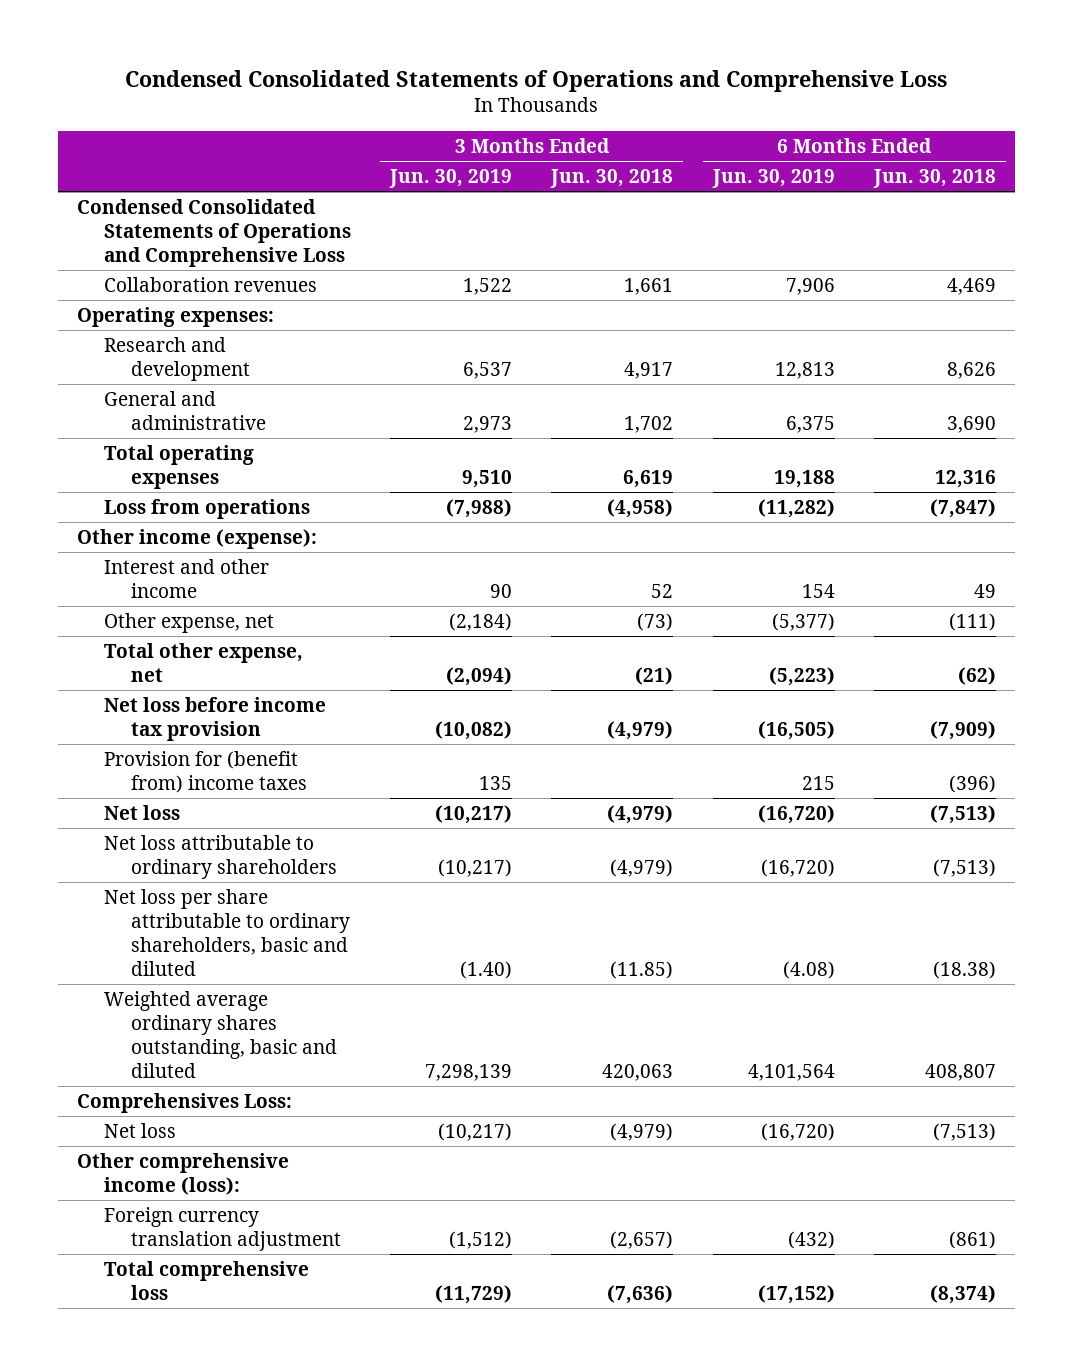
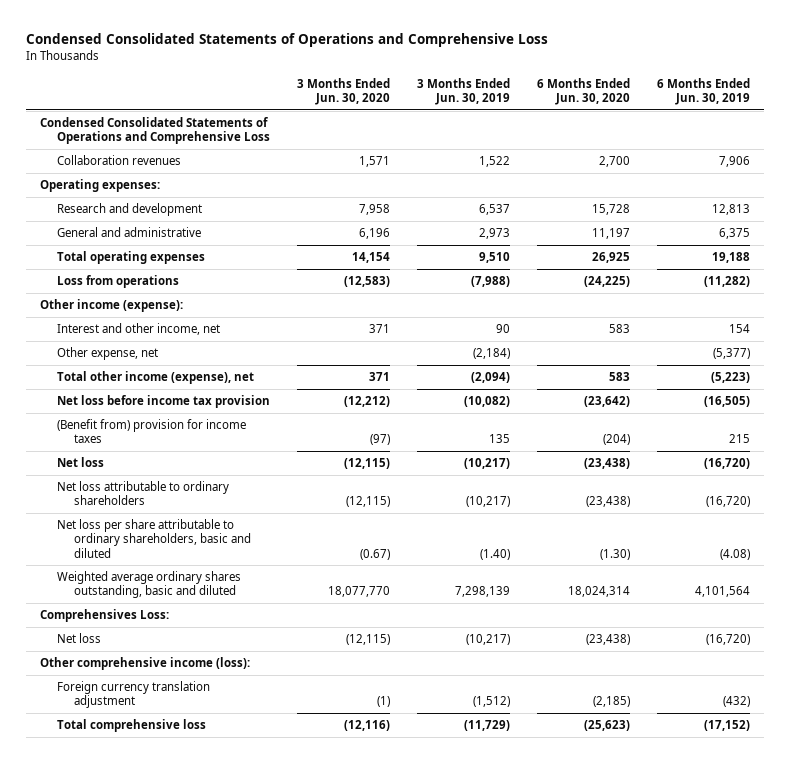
[550,168,674,188] Jun. 30, 2018 -> none
[872,168,996,188] Jun. 30, 2018 -> none
none -> [296,77,390,105] 3 Months Ended Jun. 30, 2020
none -> [537,77,631,105] 6 Months Ended Jun. 30, 2020
[103,558,269,598] Interest and other income -> [56,323,220,336] Interest and other income, net
[103,642,303,682] Total other expense, net -> [56,371,254,385] Total other income (expense), net
[103,750,307,793] Provision for (benefit from) income taxes -> [56,419,246,444] (Benefit from) provision for income taxes

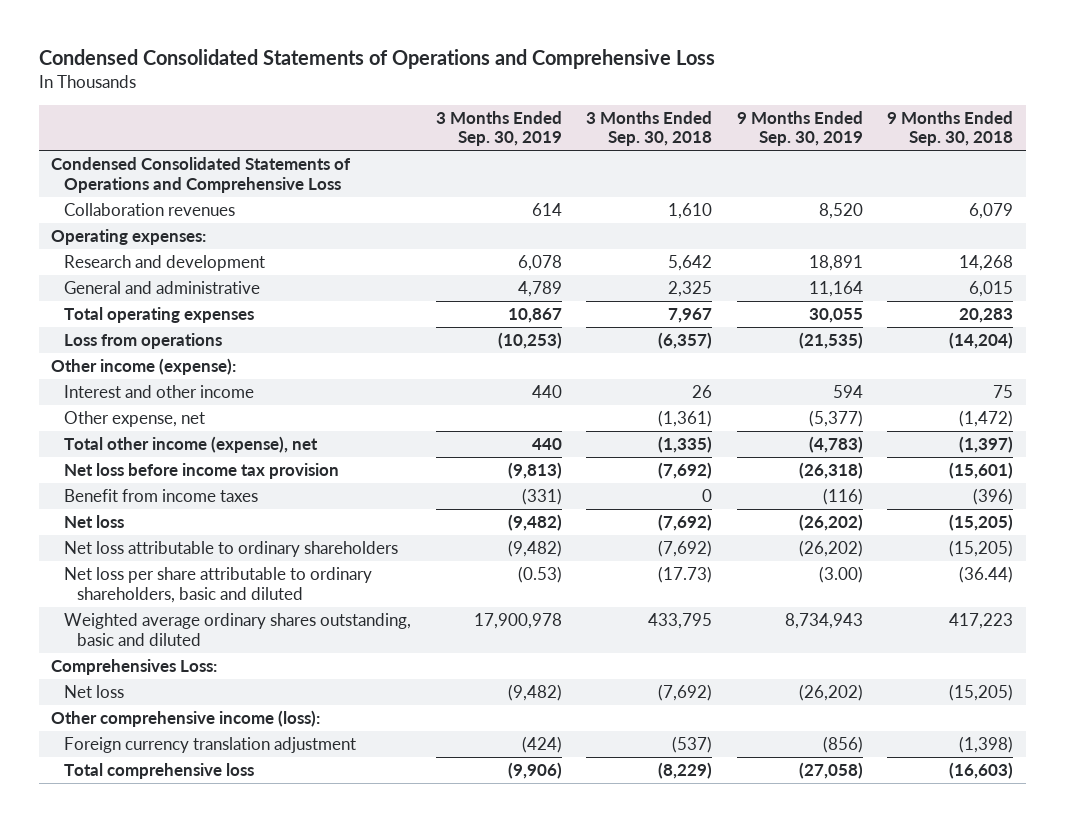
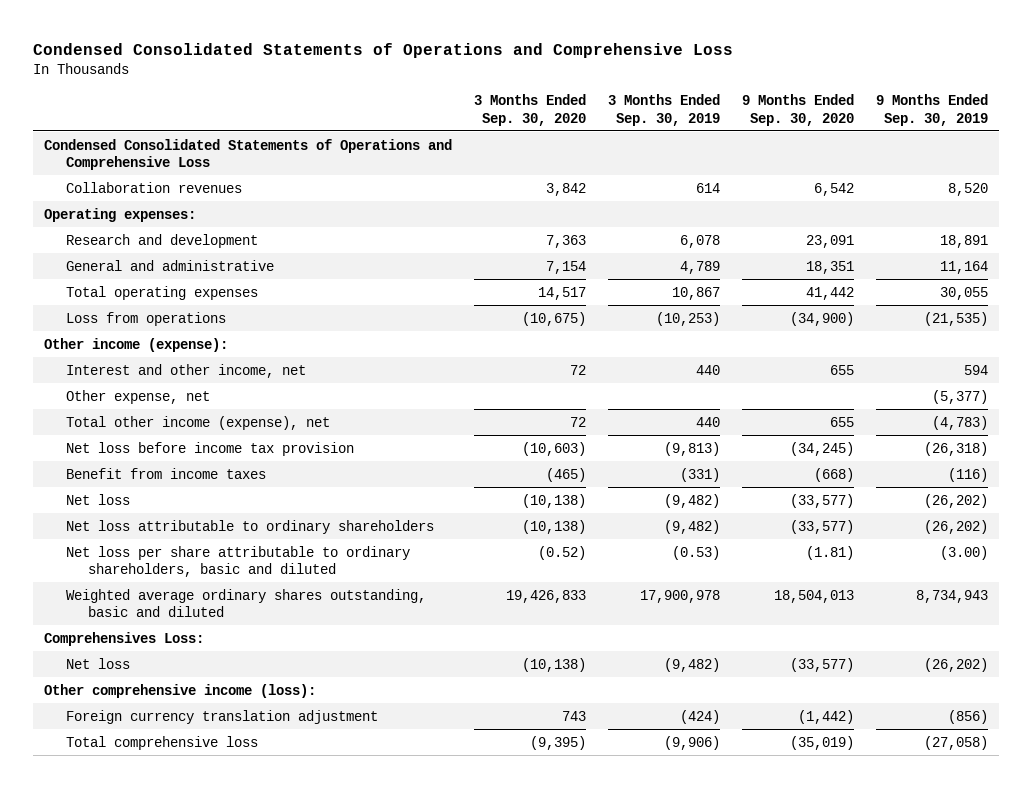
[586,110,713,147] 3 Months Ended Sep. 30, 2018 -> none
[887,110,1014,147] 9 Months Ended Sep. 30, 2018 -> none
none -> [473,94,586,126] 3 Months Ended Sep. 30, 2020
none -> [741,94,854,126] 9 Months Ended Sep. 30, 2020
[64,385,255,399] Interest and other income -> [65,363,306,378] Interest and other income, net

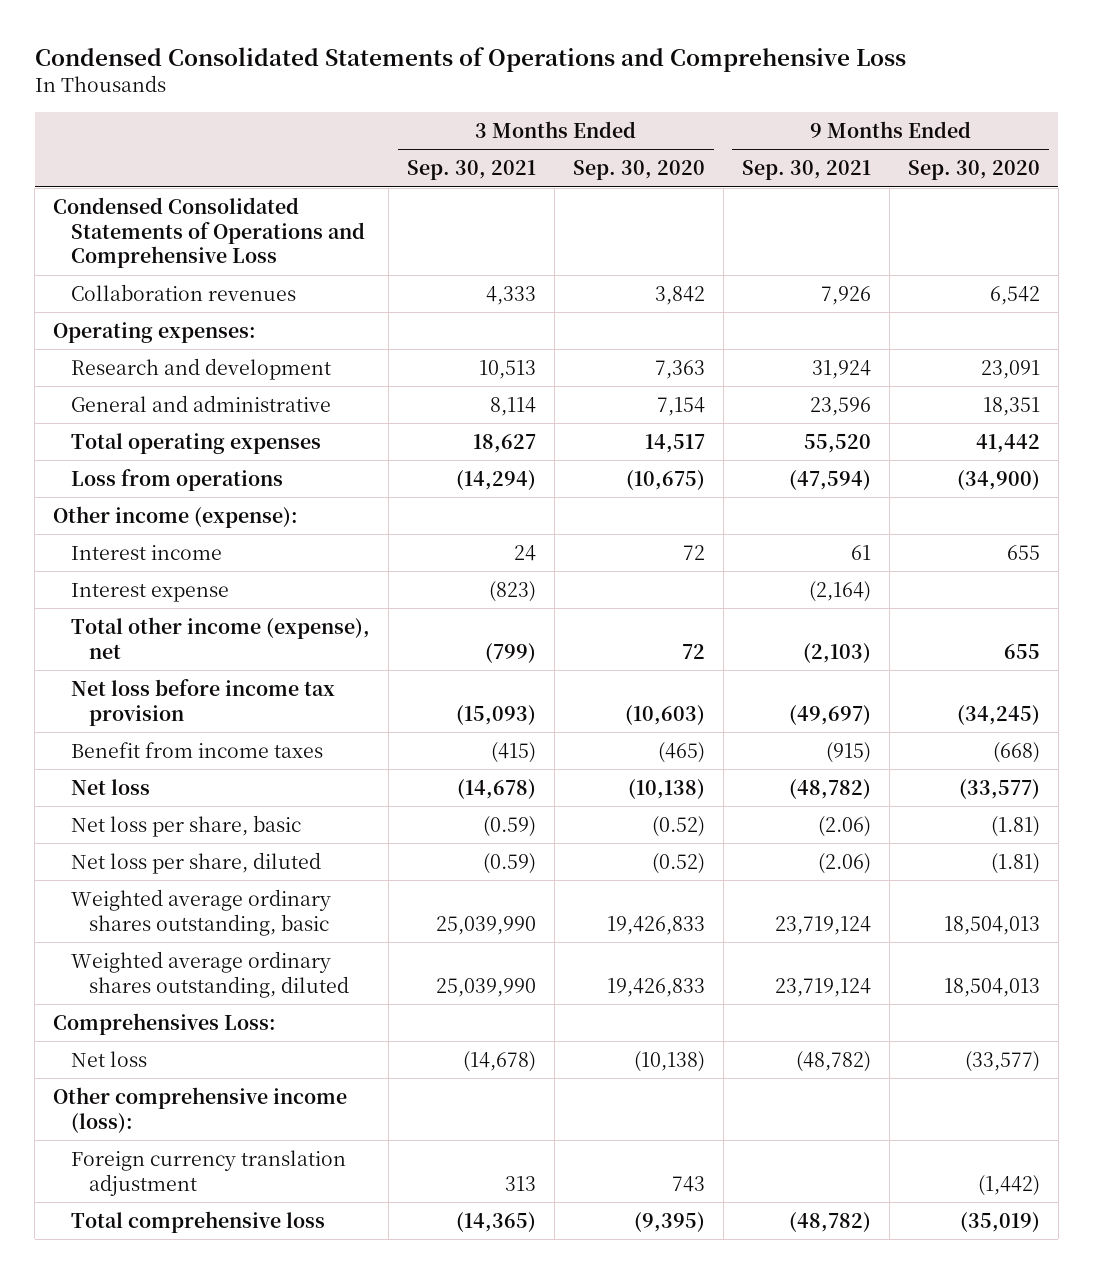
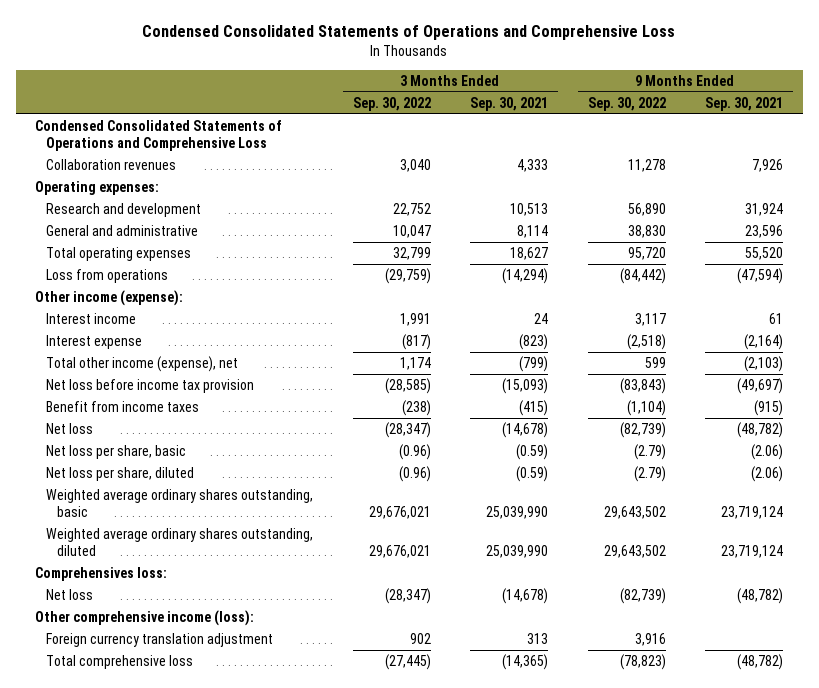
[572,160,705,181] Sep. 30, 2020 -> none
[907,160,1040,181] Sep. 30, 2020 -> none
none -> [352,96,431,111] Sep. 30, 2022
none -> [587,96,666,111] Sep. 30, 2022
[53,1012,277,1035] Comprehensives Loss: -> [35,566,168,581] Comprehensives loss:

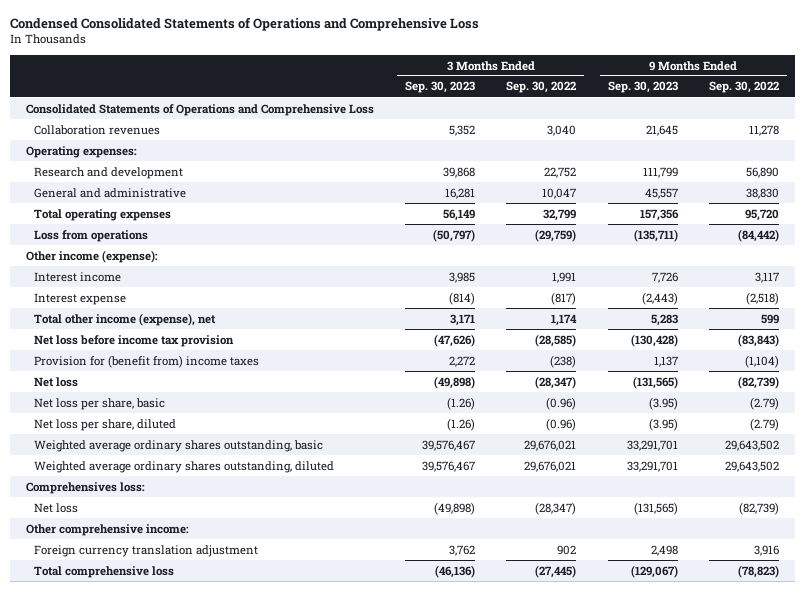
[470,96,549,111] Sep. 30, 2021 -> none
[705,96,784,111] Sep. 30, 2021 -> none
none -> [405,81,476,94] Sep. 30, 2023
none -> [607,81,678,94] Sep. 30, 2023
[35,119,283,151] Condensed Consolidated Statements of Operations and Comprehensive Loss -> [25,103,374,116] Consolidated Statements of Operations and Comprehensive Loss
[46,400,200,412] Benefit from income taxes -> [34,354,260,368] Provision for (benefit from) income taxes
[35,609,255,626] Other comprehensive income (loss): -> [25,523,189,536] Other comprehensive income:

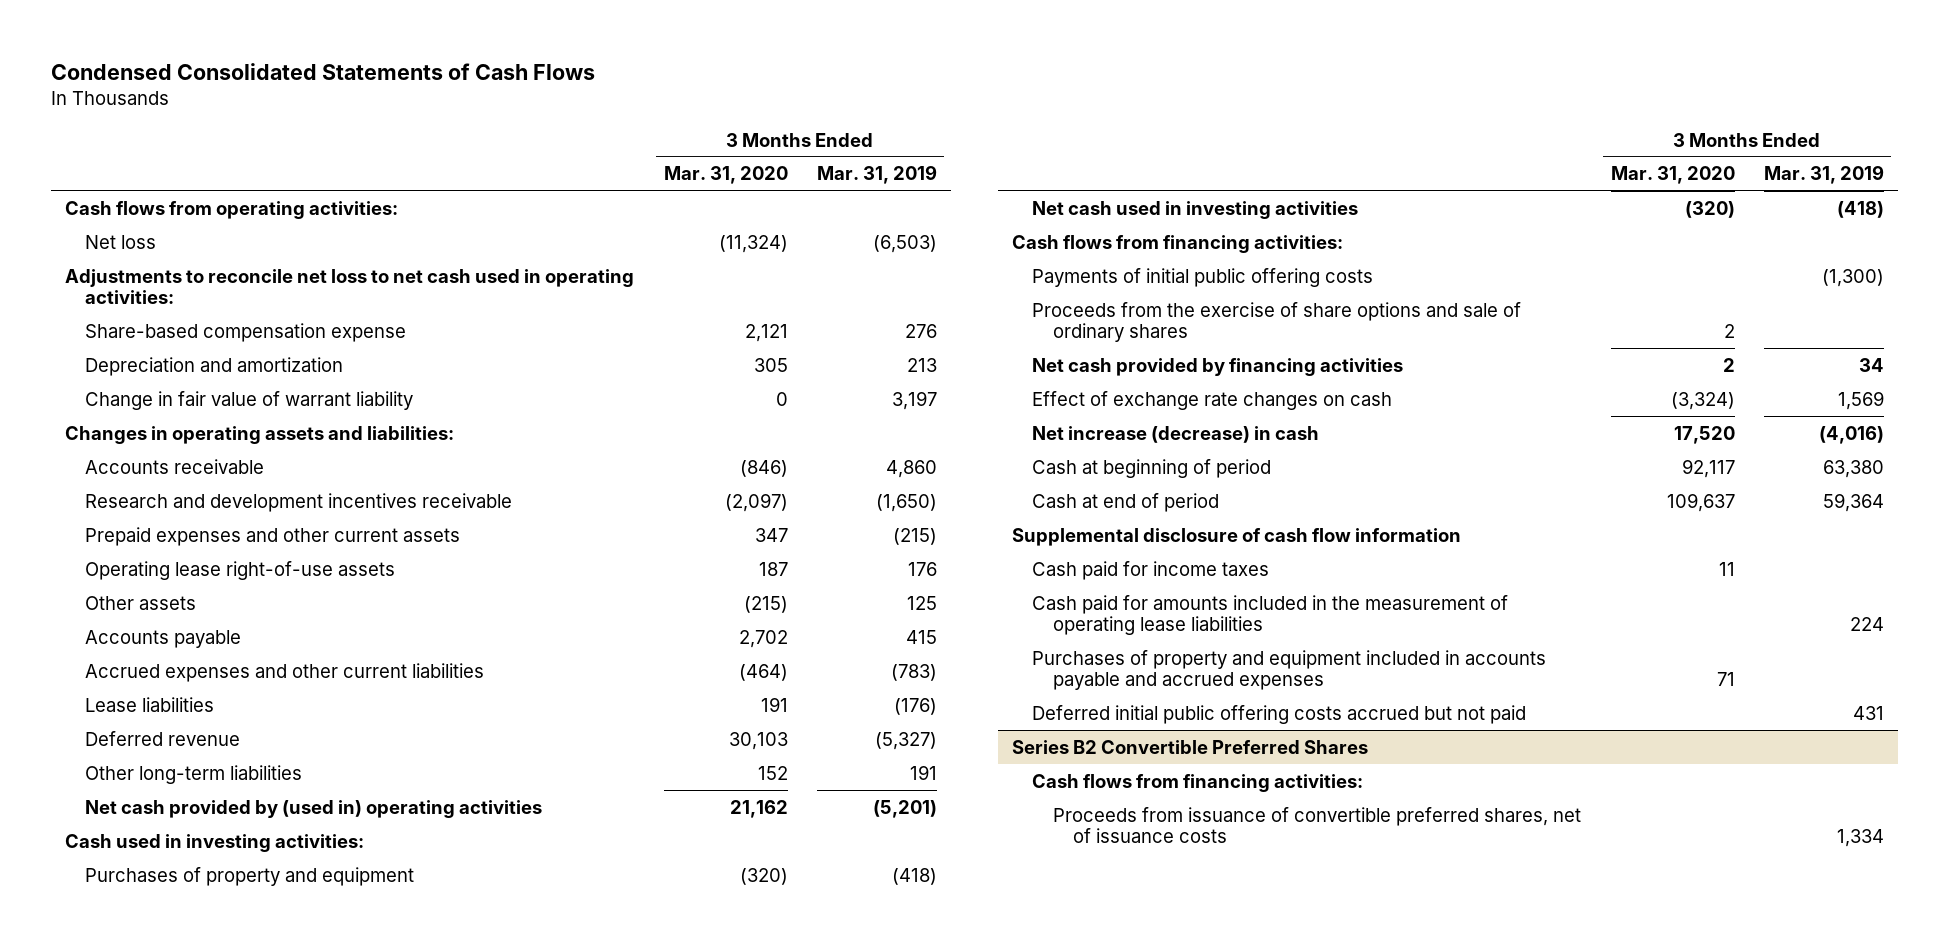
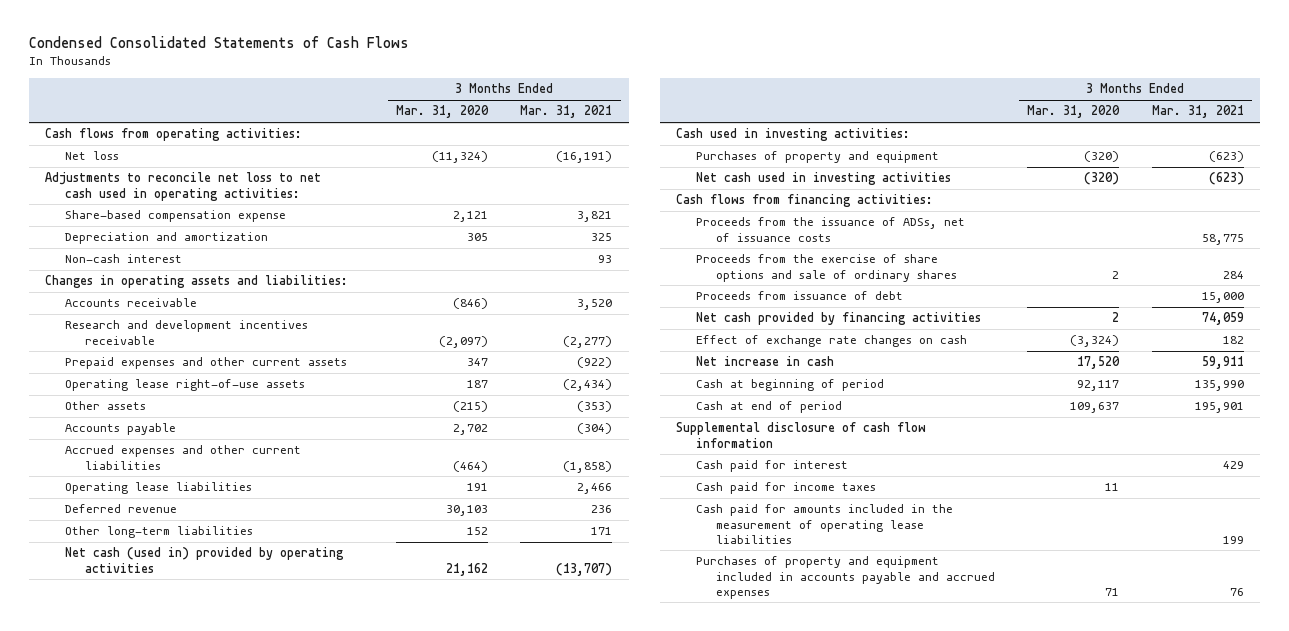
[816,165,937,185] Mar. 31, 2019 -> none
none -> [520,105,613,119] Mar. 31, 2021
[85,390,414,410] Change in fair value of warrant liability -> none
none -> [65,254,183,264] Non-cash interest
[85,696,215,712] Lease liabilities -> [65,482,253,495] Operating lease liabilities
[85,799,543,818] Net cash provided by (used in) operating activities -> [65,547,345,573] Net cash (used in) provided by operating activities
[1032,267,1374,287] Payments of initial public offering costs -> none
none -> [696,217,966,242] Proceeds from the issuance of ADSs, net of issuance costs
none -> [696,291,904,301] Proceeds from issuance of debt
[1032,425,1320,443] Net increase (decrease) in cash -> [696,356,835,367] Net increase in cash
none -> [696,460,849,473] Cash paid for interest
[1032,704,1527,724] Deferred initial public offering costs accrued but not paid -> none
[1012,739,1369,754] Series B2 Convertible Preferred Shares -> none
[1032,773,1364,792] Cash flows from financing activities: -> none
[1052,806,1581,844] Proceeds from issuance of convertible preferred shares, net of issuance costs -> none

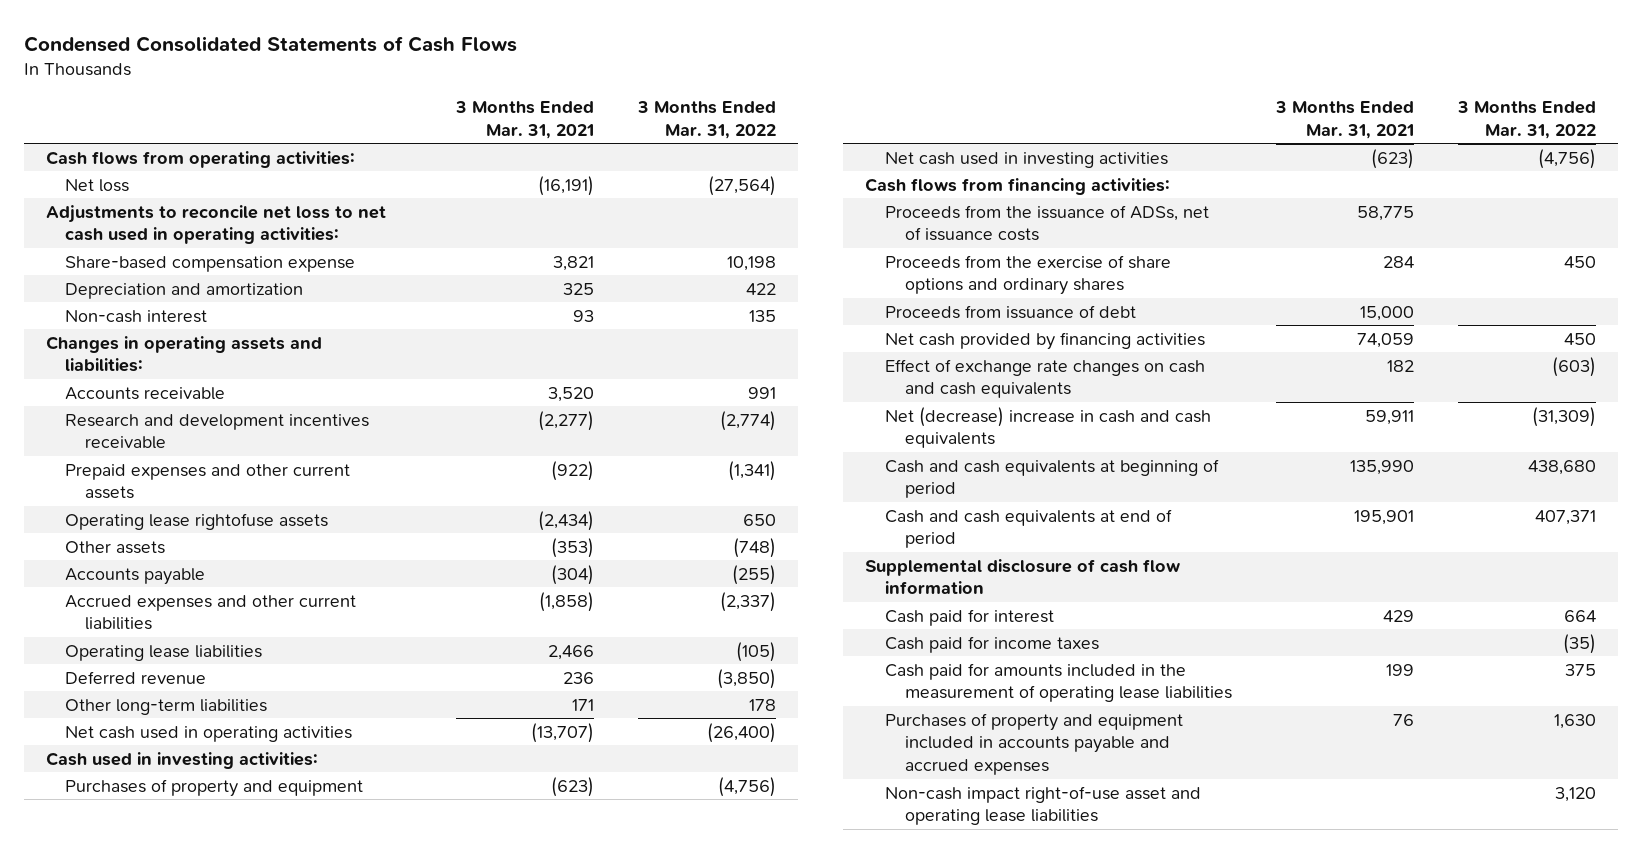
[396,105,490,119] Mar. 31, 2020 -> none
none -> [637,101,777,139] 3 Months Ended Mar. 31, 2022
[65,379,306,392] Operating lease right-of-use assets -> [65,512,329,530] Operating lease rightofuse assets
[65,547,345,573] Net cash (used in) provided by operating activities -> [65,725,353,742] Net cash used in operating activities
[696,254,958,282] Proceeds from the exercise of share options and sale of ordinary shares -> [884,254,1171,296] Proceeds from the exercise of share options and ordinary shares
[696,335,968,348] Effect of exchange rate changes on cash -> [884,358,1205,399] Effect of exchange rate changes on cash and cash equivalents
[696,356,835,367] Net increase in cash -> [884,406,1211,449] Net (decrease) increase in cash and cash equivalents
[696,379,885,392] Cash at beginning of period -> [884,458,1219,499] Cash and cash equivalents at beginning of period
[696,401,843,414] Cash at end of period -> [884,508,1172,549] Cash and cash equivalents at end of period
none -> [884,785,1201,826] Non-cash impact right-of-use asset and operating lease liabilities

